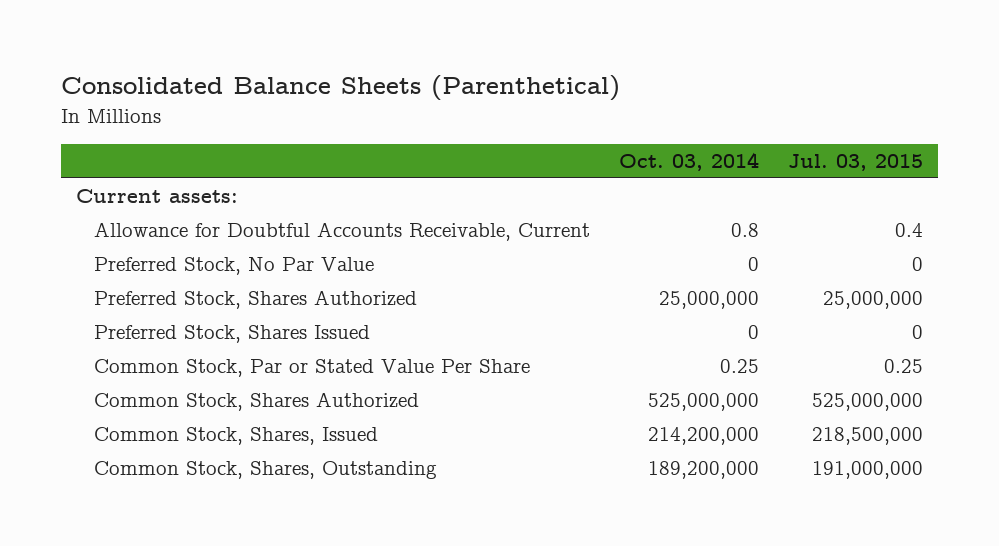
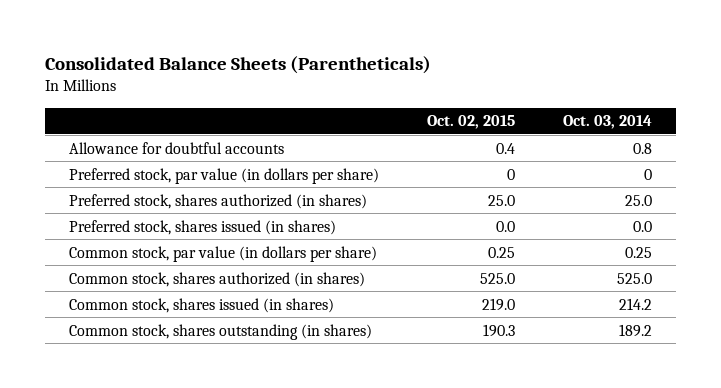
[61,75,621,102] Consolidated Balance Sheets (Parenthetical) -> [44,55,431,74] Consolidated Balance Sheets (Parentheticals)
[788,154,924,172] Jul. 03, 2015 -> none
none -> [426,115,515,130] Oct. 02, 2015
[75,189,238,204] Current assets: -> none
[94,222,591,242] Allowance for Doubtful Accounts Receivable, Current -> [68,141,284,154] Allowance for doubtful accounts
[94,257,375,276] Preferred Stock, No Par Value -> [68,167,379,184] Preferred stock, par value (in dollars per share)
[94,290,418,310] Preferred Stock, Shares Authorized -> [68,193,367,209] Preferred stock, shares authorized (in shares)
[659,291,760,310] 25,000,000 -> [625,194,653,206] 25.0
[94,325,371,344] Preferred Stock, Shares Issued -> [68,219,336,235] Preferred stock, shares issued (in shares)
[748,325,760,340] 0 -> [633,220,653,232] 0.0
[94,359,531,378] Common Stock, Par or Stated Value Per Share -> [68,245,377,262] Common stock, par value (in dollars per share)
[94,392,420,412] Common Stock, Shares Authorized -> [68,271,365,287] Common stock, shares authorized (in shares)
[648,393,760,412] 525,000,000 -> [617,272,653,284] 525.0
[94,427,379,446] Common Stock, Shares, Issued -> [68,297,334,313] Common stock, shares issued (in shares)
[648,427,760,446] 214,200,000 -> [619,297,653,310] 214.2
[94,461,438,480] Common Stock, Shares, Outstanding -> [68,323,372,340] Common stock, shares outstanding (in shares)
[648,461,760,480] 189,200,000 -> [619,323,653,337] 189.2

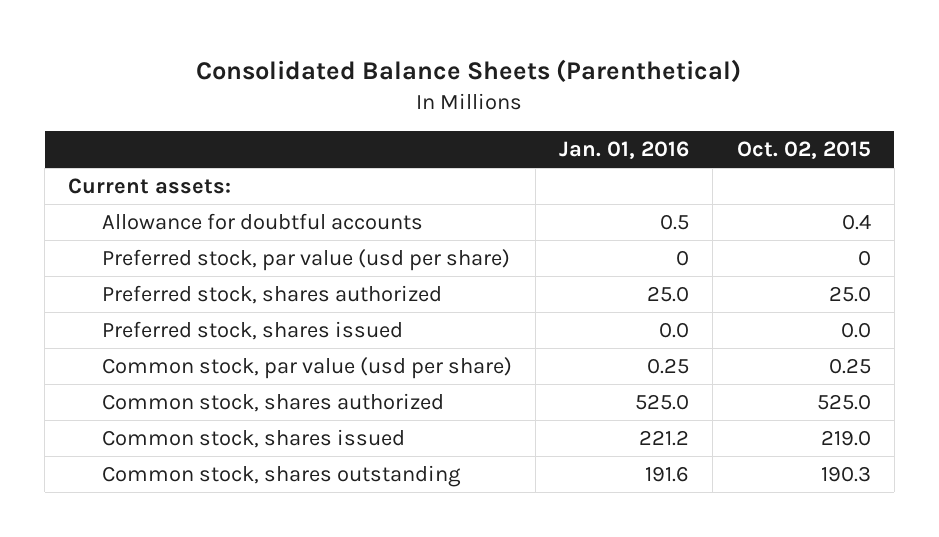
[44,55,431,74] Consolidated Balance Sheets (Parentheticals) -> [196,59,742,84] Consolidated Balance Sheets (Parenthetical)
[563,115,653,130] Oct. 03, 2014 -> none
none -> [559,140,690,159] Jan. 01, 2016
none -> [68,178,232,195] Current assets:
[68,167,379,184] Preferred stock, par value (in dollars per share) -> [102,249,511,272] Preferred stock, par value (usd per share)
[68,193,367,209] Preferred stock, shares authorized (in shares) -> [102,285,443,305] Preferred stock, shares authorized
[68,219,336,235] Preferred stock, shares issued (in shares) -> [102,321,404,341] Preferred stock, shares issued
[68,245,377,262] Common stock, par value (in dollars per share) -> [102,357,513,380] Common stock, par value (usd per share)
[68,271,365,287] Common stock, shares authorized (in shares) -> [102,393,445,413] Common stock, shares authorized
[68,297,334,313] Common stock, shares issued (in shares) -> [102,429,406,449] Common stock, shares issued
[68,323,372,340] Common stock, shares outstanding (in shares) -> [102,465,462,488] Common stock, shares outstanding

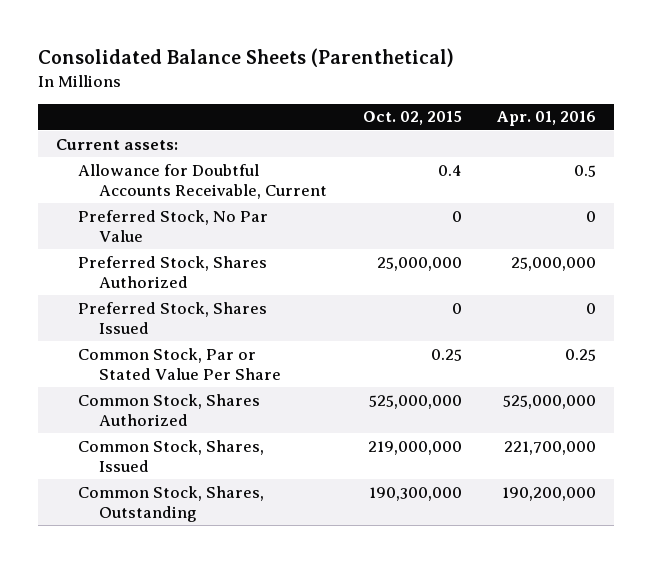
[559,140,690,159] Jan. 01, 2016 -> none
none -> [497,111,597,127] Apr. 01, 2016
[102,213,424,231] Allowance for doubtful accounts -> [77,163,327,199] Allowance for Doubtful Accounts Receivable, Current
[102,249,511,272] Preferred stock, par value (usd per share) -> [77,209,268,242] Preferred Stock, No Par Value
[102,285,443,305] Preferred stock, shares authorized -> [77,255,267,288] Preferred Stock, Shares Authorized
[828,286,871,303] 25.0 -> [376,256,462,271] 25,000,000
[102,321,404,341] Preferred stock, shares issued -> [77,301,267,334] Preferred Stock, Shares Issued
[840,322,871,339] 0.0 -> [451,302,462,314] 0
[102,357,513,380] Common stock, par value (usd per share) -> [77,347,281,380] Common Stock, Par or Stated Value Per Share
[102,393,445,413] Common stock, shares authorized -> [77,393,260,426] Common Stock, Shares Authorized
[816,394,871,411] 525.0 -> [368,394,462,409] 525,000,000
[102,429,406,449] Common stock, shares issued -> [77,439,264,472] Common Stock, Shares, Issued
[820,430,871,447] 219.0 -> [367,440,462,455] 219,000,000
[102,465,462,488] Common stock, shares outstanding -> [77,485,264,522] Common Stock, Shares, Outstanding
[820,466,871,483] 190.3 -> [368,486,462,501] 190,300,000

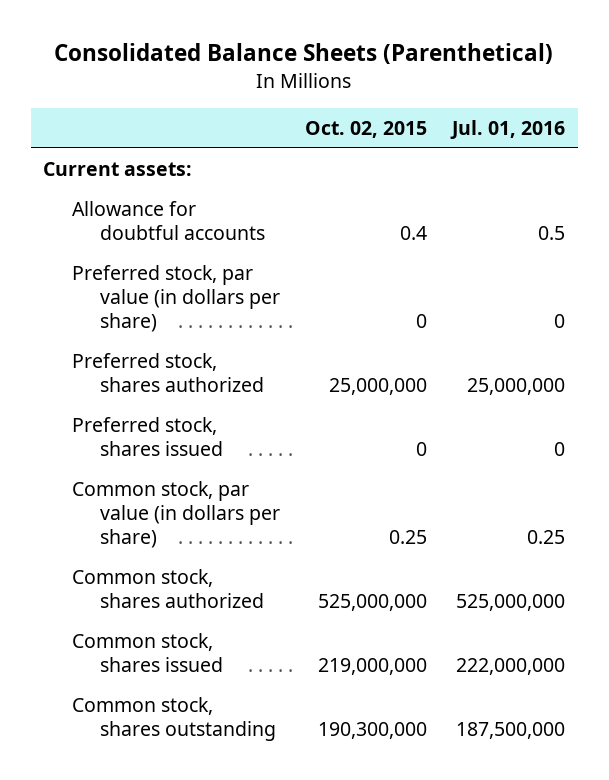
[497,111,597,127] Apr. 01, 2016 -> none
none -> [450,119,566,139] Jul. 01, 2016
[77,163,327,199] Allowance for Doubtful Accounts Receivable, Current -> [71,201,265,241] Allowance for doubtful accounts
[77,209,268,242] Preferred Stock, No Par Value -> [71,265,280,333] Preferred stock, par value (in dollars per share)
[77,255,267,288] Preferred Stock, Shares Authorized -> [71,353,264,393] Preferred stock, shares authorized
[77,301,267,334] Preferred Stock, Shares Issued -> [71,417,223,457] Preferred stock, shares issued
[77,347,281,380] Common Stock, Par or Stated Value Per Share -> [71,481,280,549] Common stock, par value (in dollars per share)
[77,393,260,426] Common Stock, Shares Authorized -> [71,569,264,609] Common stock, shares authorized
[77,439,264,472] Common Stock, Shares, Issued -> [71,633,223,673] Common stock, shares issued
[77,485,264,522] Common Stock, Shares, Outstanding -> [71,697,276,742] Common stock, shares outstanding

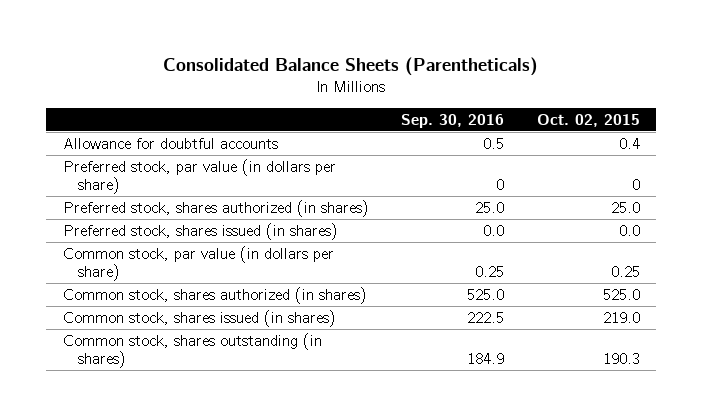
[54,43,554,65] Consolidated Balance Sheets (Parenthetical) -> [163,56,539,76] Consolidated Balance Sheets (Parentheticals)
[450,119,566,139] Jul. 01, 2016 -> none
none -> [401,113,505,128] Sep. 30, 2016
[43,162,193,177] Current assets: -> none
[71,353,264,393] Preferred stock, shares authorized -> [62,199,369,217] Preferred stock, shares authorized (in shares)
[329,378,428,396] 25,000,000 -> [610,201,640,213] 25.0
[71,417,223,457] Preferred stock, shares issued -> [62,222,338,240] Preferred stock, shares issued (in shares)
[416,442,428,457] 0 -> [618,224,640,236] 0.0
[71,569,264,609] Common stock, shares authorized -> [62,286,367,304] Common stock, shares authorized (in shares)
[318,594,428,612] 525,000,000 -> [602,288,640,300] 525.0
[71,633,223,673] Common stock, shares issued -> [62,309,336,327] Common stock, shares issued (in shares)
[318,658,428,676] 219,000,000 -> [602,311,640,323] 219.0
[71,697,276,742] Common stock, shares outstanding -> [62,332,322,369] Common stock, shares outstanding (in shares)
[318,722,428,740] 190,300,000 -> [602,353,640,365] 190.3

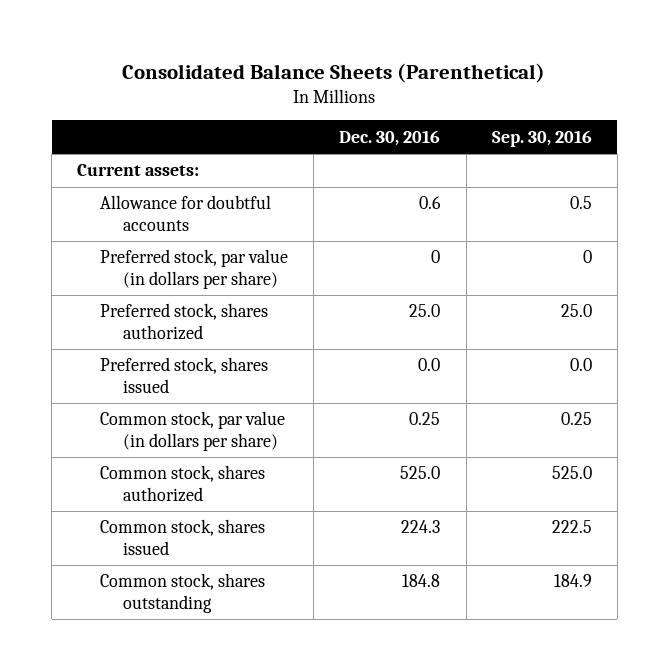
[163,56,539,76] Consolidated Balance Sheets (Parentheticals) -> [122,62,546,83] Consolidated Balance Sheets (Parenthetical)
[536,113,640,127] Oct. 02, 2015 -> none
none -> [339,129,441,146] Dec. 30, 2016
none -> [77,164,200,177] Current assets:
[62,199,369,217] Preferred stock, shares authorized (in shares) -> [100,303,269,340] Preferred stock, shares authorized
[62,222,338,240] Preferred stock, shares issued (in shares) -> [100,357,269,393] Preferred stock, shares issued
[62,286,367,304] Common stock, shares authorized (in shares) -> [100,465,266,502] Common stock, shares authorized
[62,309,336,327] Common stock, shares issued (in shares) -> [100,519,266,555] Common stock, shares issued
[62,332,322,369] Common stock, shares outstanding (in shares) -> [100,573,266,613] Common stock, shares outstanding

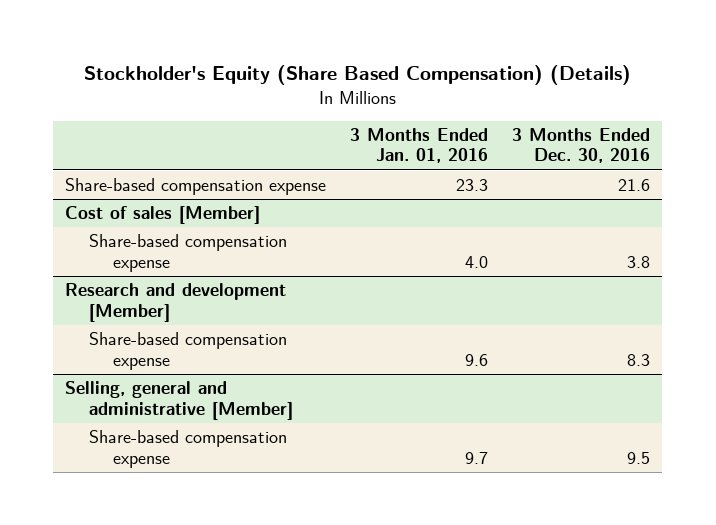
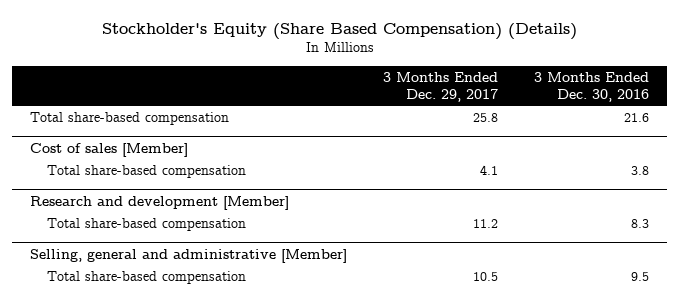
[350,128,489,164] 3 Months Ended Jan. 01, 2016 -> none
none -> [383,71,499,103] 3 Months Ended Dec. 29, 2017
[65,178,327,196] Share-based compensation expense -> [30,111,230,125] Total share-based compensation
[89,234,288,272] Share-based compensation expense -> [47,164,247,178] Total share-based compensation
[89,332,288,370] Share-based compensation expense -> [47,217,247,231] Total share-based compensation
[89,430,288,468] Share-based compensation expense -> [47,270,247,284] Total share-based compensation

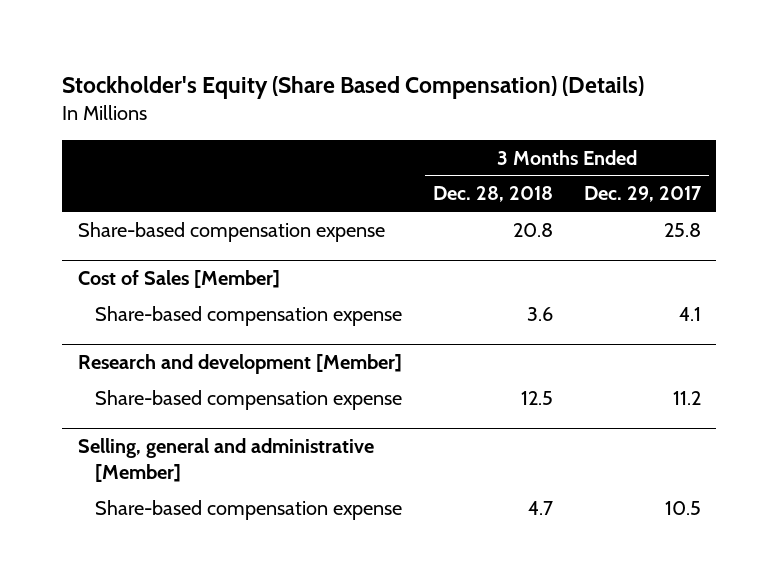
[534,71,650,103] 3 Months Ended Dec. 30, 2016 -> none
none -> [432,186,553,203] Dec. 28, 2018
[30,111,230,125] Total share-based compensation -> [77,221,385,242] Share-based compensation expense
[30,142,189,157] Cost of sales [Member] -> [77,270,280,289] Cost of Sales [Member]
[47,164,247,178] Total share-based compensation -> [94,305,402,326] Share-based compensation expense
[47,217,247,231] Total share-based compensation -> [94,389,402,410] Share-based compensation expense
[47,270,247,284] Total share-based compensation -> [94,499,402,520] Share-based compensation expense

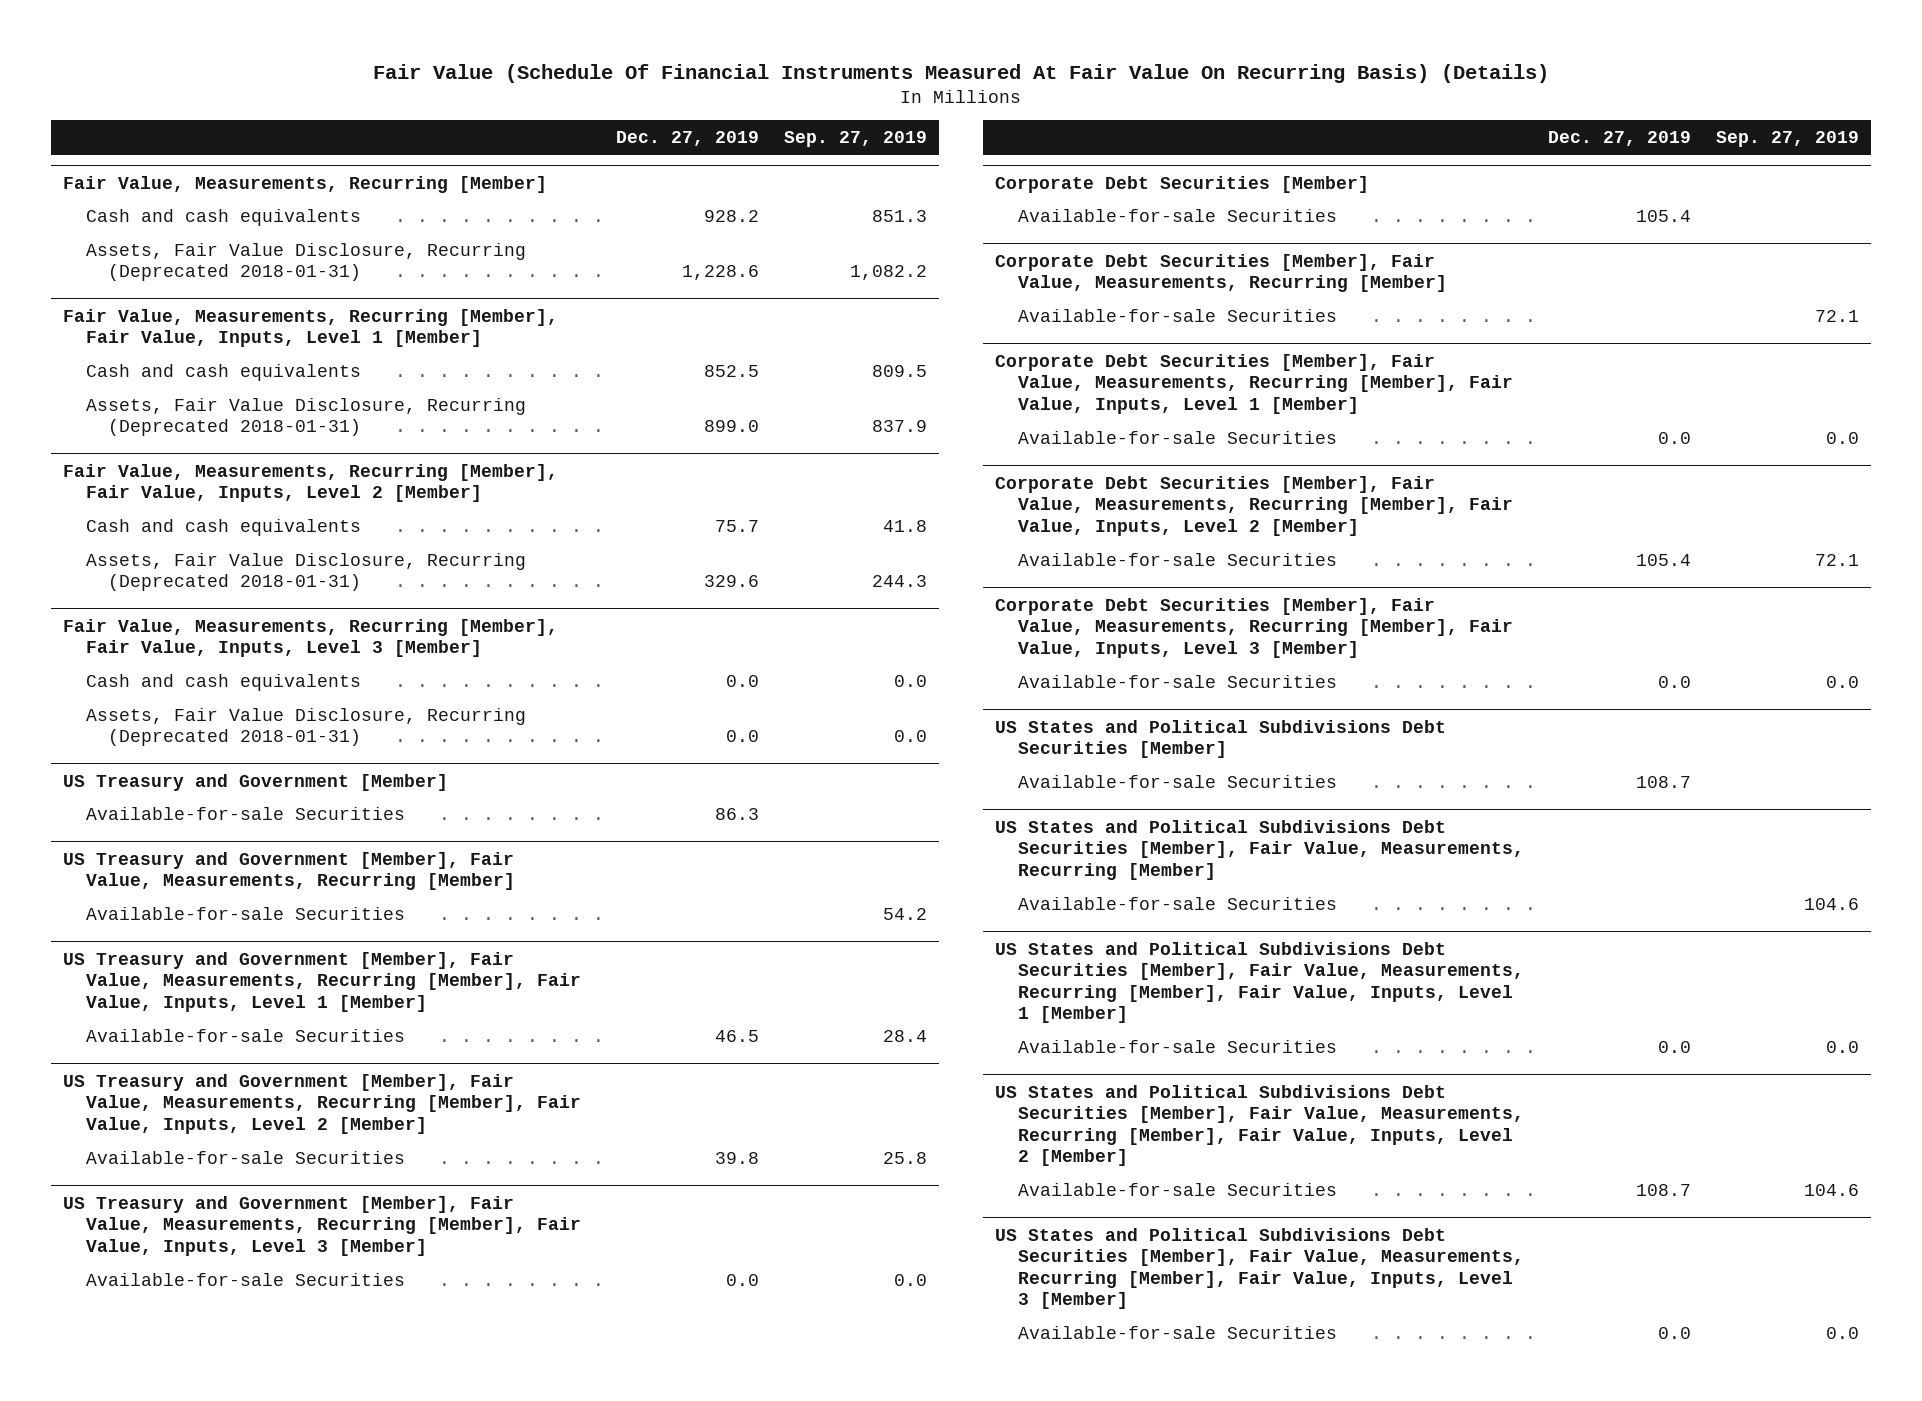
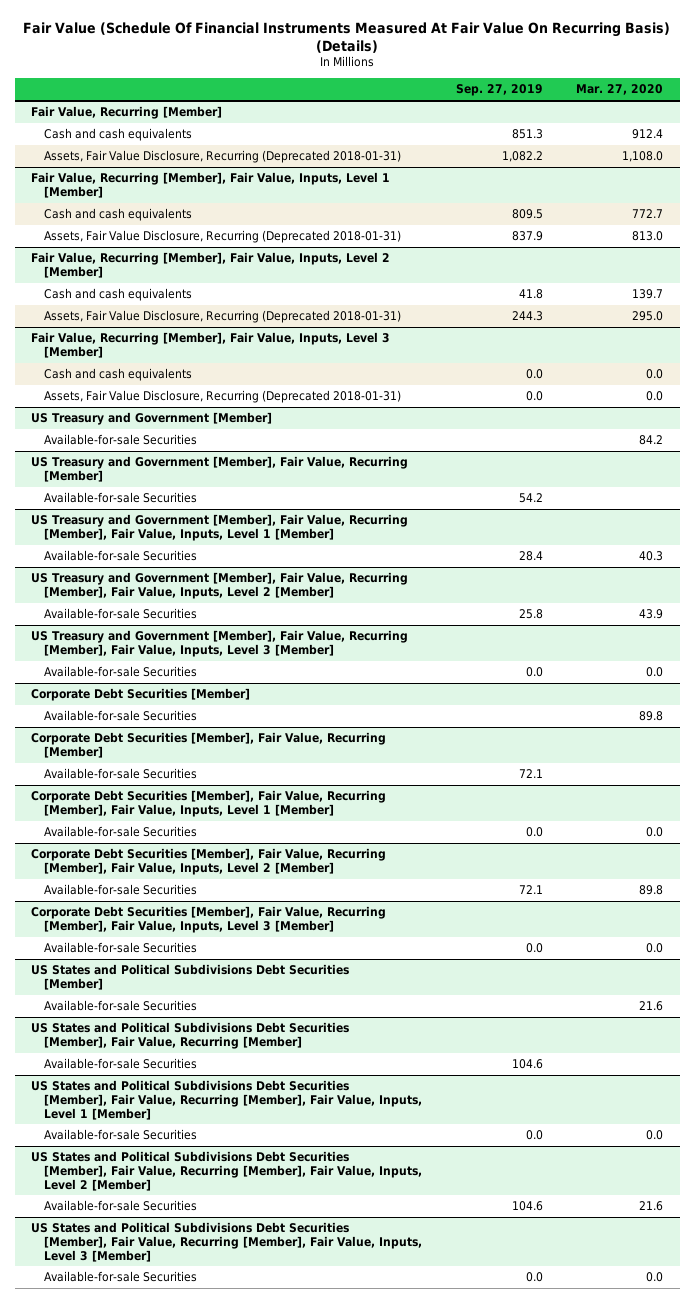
[616,131,760,147] Dec. 27, 2019 -> none
none -> [576,84,664,96] Mar. 27, 2020
[63,175,548,193] Fair Value, Measurements, Recurring [Member] -> [31,106,223,120] Fair Value, Recurring [Member]
[63,308,559,348] Fair Value, Measurements, Recurring [Member], Fair Value, Inputs, Level 1 [Member] -> [31,172,391,198] Fair Value, Recurring [Member], Fair Value, Inputs, Level 1 [Member]
[63,463,559,503] Fair Value, Measurements, Recurring [Member], Fair Value, Inputs, Level 2 [Member] -> [31,252,391,278] Fair Value, Recurring [Member], Fair Value, Inputs, Level 2 [Member]
[63,618,559,658] Fair Value, Measurements, Recurring [Member], Fair Value, Inputs, Level 3 [Member] -> [31,332,391,358] Fair Value, Recurring [Member], Fair Value, Inputs, Level 3 [Member]
[63,851,515,891] US Treasury and Government [Member], Fair Value, Measurements, Recurring [Member] -> [31,456,409,482] US Treasury and Government [Member], Fair Value, Recurring [Member]
[63,951,581,1012] US Treasury and Government [Member], Fair Value, Measurements, Recurring [Member], Fair Value, Inputs, Level 1 [Member] -> [31,514,409,541] US Treasury and Government [Member], Fair Value, Recurring [Member], Fair Value, Inputs, Level 1 [Member]
[63,1073,581,1134] US Treasury and Government [Member], Fair Value, Measurements, Recurring [Member], Fair Value, Inputs, Level 2 [Member] -> [31,572,409,599] US Treasury and Government [Member], Fair Value, Recurring [Member], Fair Value, Inputs, Level 2 [Member]
[63,1195,581,1256] US Treasury and Government [Member], Fair Value, Measurements, Recurring [Member], Fair Value, Inputs, Level 3 [Member] -> [31,630,409,657] US Treasury and Government [Member], Fair Value, Recurring [Member], Fair Value, Inputs, Level 3 [Member]
[995,253,1448,293] Corporate Debt Securities [Member], Fair Value, Measurements, Recurring [Member] -> [31,732,387,758] Corporate Debt Securities [Member], Fair Value, Recurring [Member]
[995,353,1514,414] Corporate Debt Securities [Member], Fair Value, Measurements, Recurring [Member], Fair Value, Inputs, Level 1 [Member] -> [31,790,387,817] Corporate Debt Securities [Member], Fair Value, Recurring [Member], Fair Value, Inputs, Level 1 [Member]
[995,475,1514,536] Corporate Debt Securities [Member], Fair Value, Measurements, Recurring [Member], Fair Value, Inputs, Level 2 [Member] -> [31,848,387,875] Corporate Debt Securities [Member], Fair Value, Recurring [Member], Fair Value, Inputs, Level 2 [Member]
[995,597,1514,658] Corporate Debt Securities [Member], Fair Value, Measurements, Recurring [Member], Fair Value, Inputs, Level 3 [Member] -> [31,906,387,933] Corporate Debt Securities [Member], Fair Value, Recurring [Member], Fair Value, Inputs, Level 3 [Member]
[995,819,1525,880] US States and Political Subdivisions Debt Securities [Member], Fair Value, Measurements, Recurring [Member] -> [31,1022,350,1049] US States and Political Subdivisions Debt Securities [Member], Fair Value, Recurring [Member]
[995,941,1525,1024] US States and Political Subdivisions Debt Securities [Member], Fair Value, Measurements, Recurring [Member], Fair Value, Inputs, Level 1 [Member] -> [31,1080,423,1120] US States and Political Subdivisions Debt Securities [Member], Fair Value, Recurring [Member], Fair Value, Inputs, Level 1 [Member]
[995,1084,1525,1167] US States and Political Subdivisions Debt Securities [Member], Fair Value, Measurements, Recurring [Member], Fair Value, Inputs, Level 2 [Member] -> [31,1151,423,1191] US States and Political Subdivisions Debt Securities [Member], Fair Value, Recurring [Member], Fair Value, Inputs, Level 2 [Member]
[995,1227,1525,1310] US States and Political Subdivisions Debt Securities [Member], Fair Value, Measurements, Recurring [Member], Fair Value, Inputs, Level 3 [Member] -> [31,1222,423,1262] US States and Political Subdivisions Debt Securities [Member], Fair Value, Recurring [Member], Fair Value, Inputs, Level 3 [Member]

